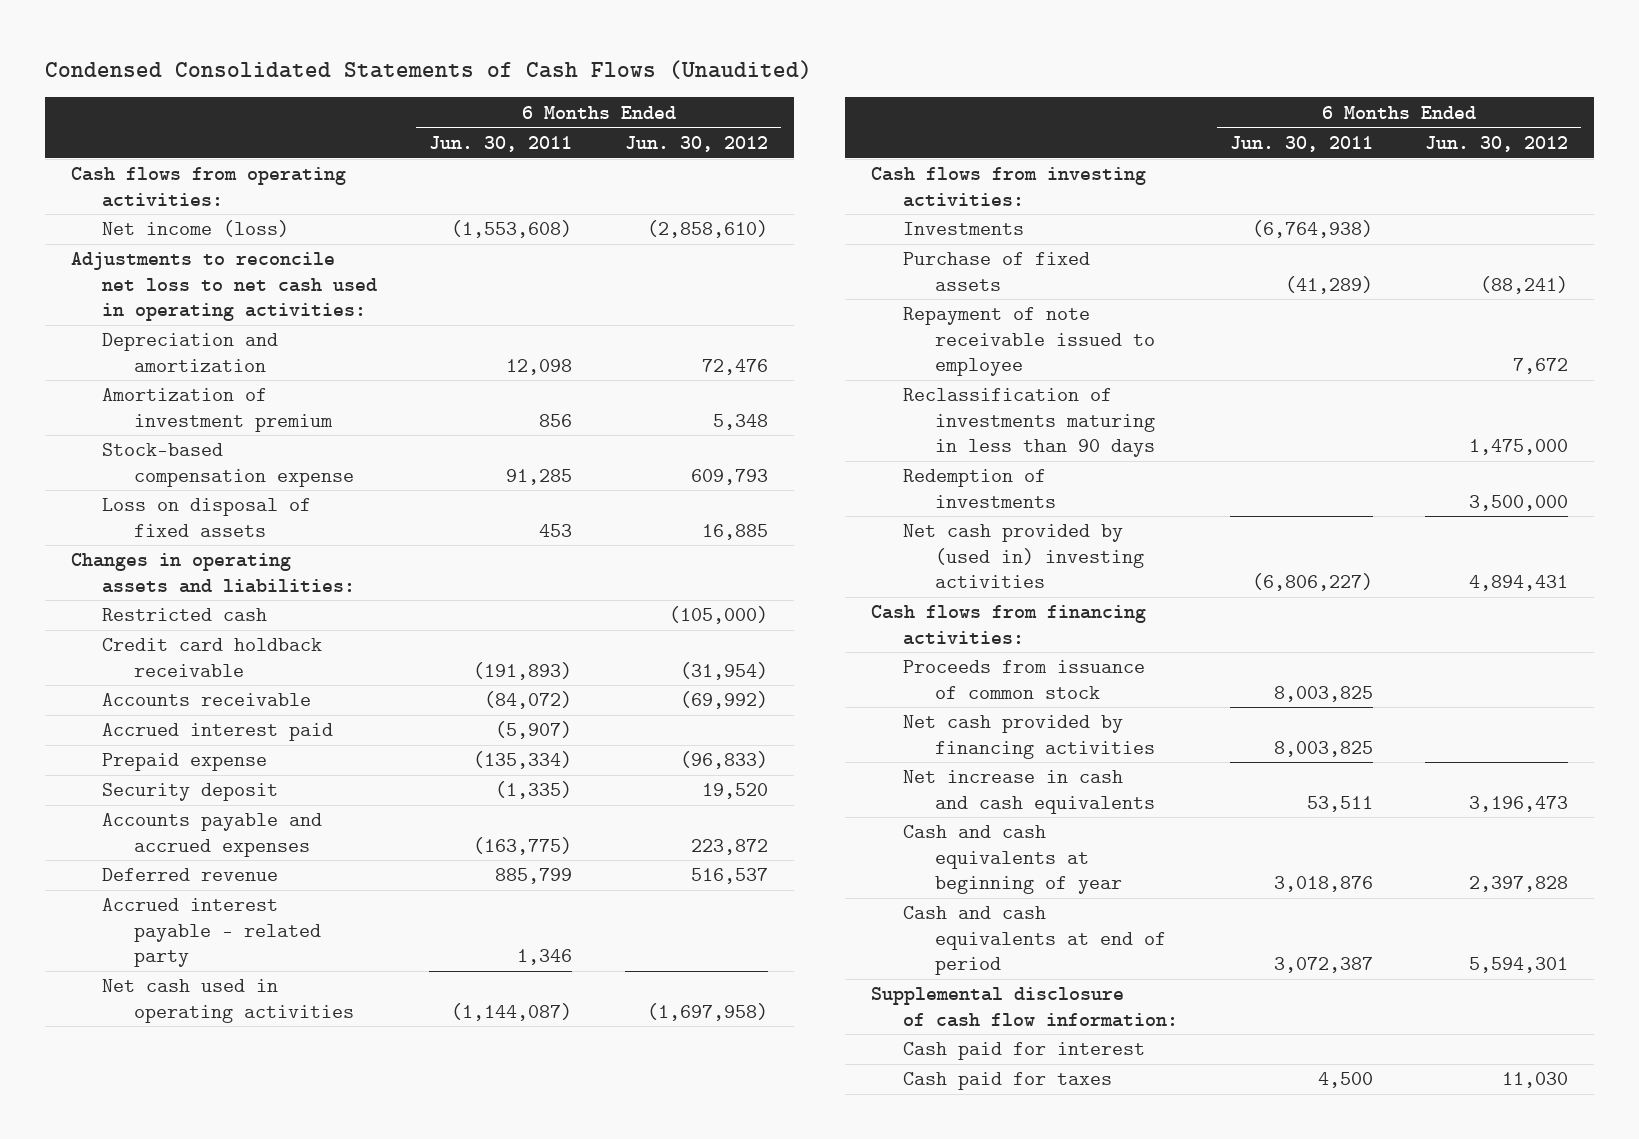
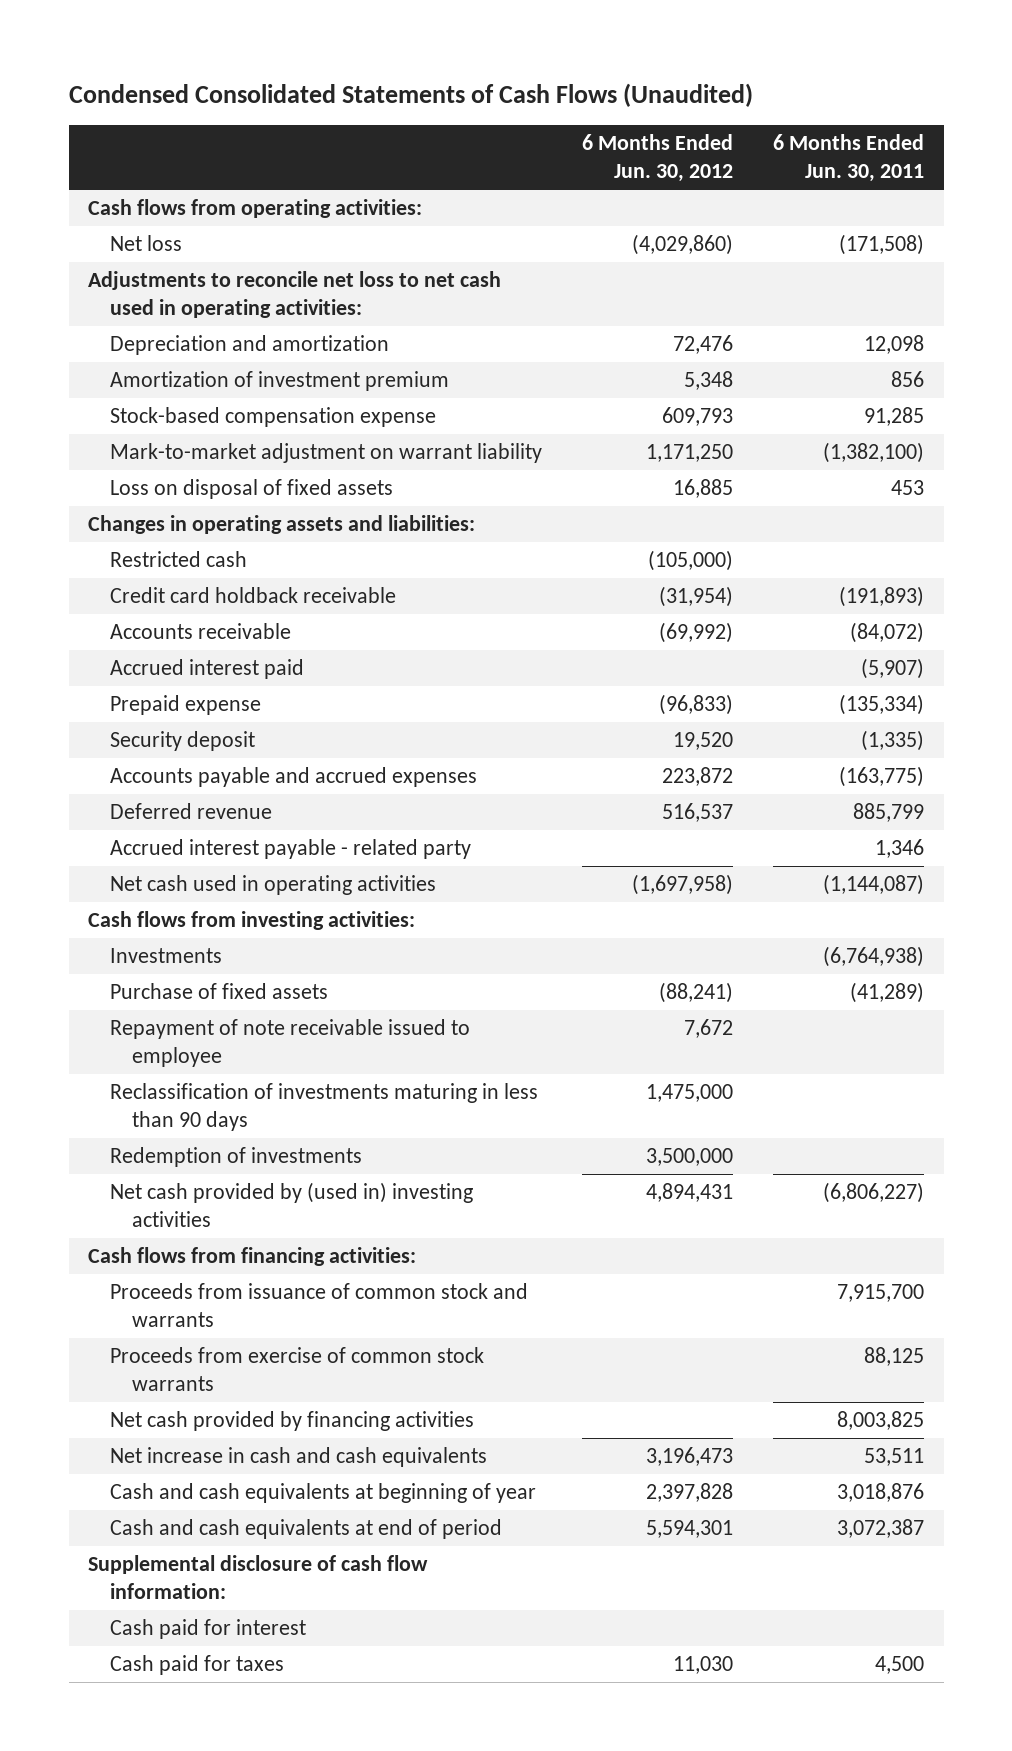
[102,220,290,238] Net income (loss) -> [110,235,183,252] Net loss
[451,220,573,239] (1,553,608) -> [838,234,924,256] (171,508)
[646,220,768,239] (2,858,610) -> [631,234,733,256] (4,029,860)
none -> [110,443,543,464] Mark-to-market adjustment on warrant liability
[903,660,1146,699] Proceeds from issuance of common stock -> [110,1283,529,1328] Proceeds from issuance of common stock and warrants
[1274,685,1374,702] 8,003,825 -> [836,1284,924,1303] 7,915,700
none -> [110,1347,485,1392] Proceeds from exercise of common stock warrants

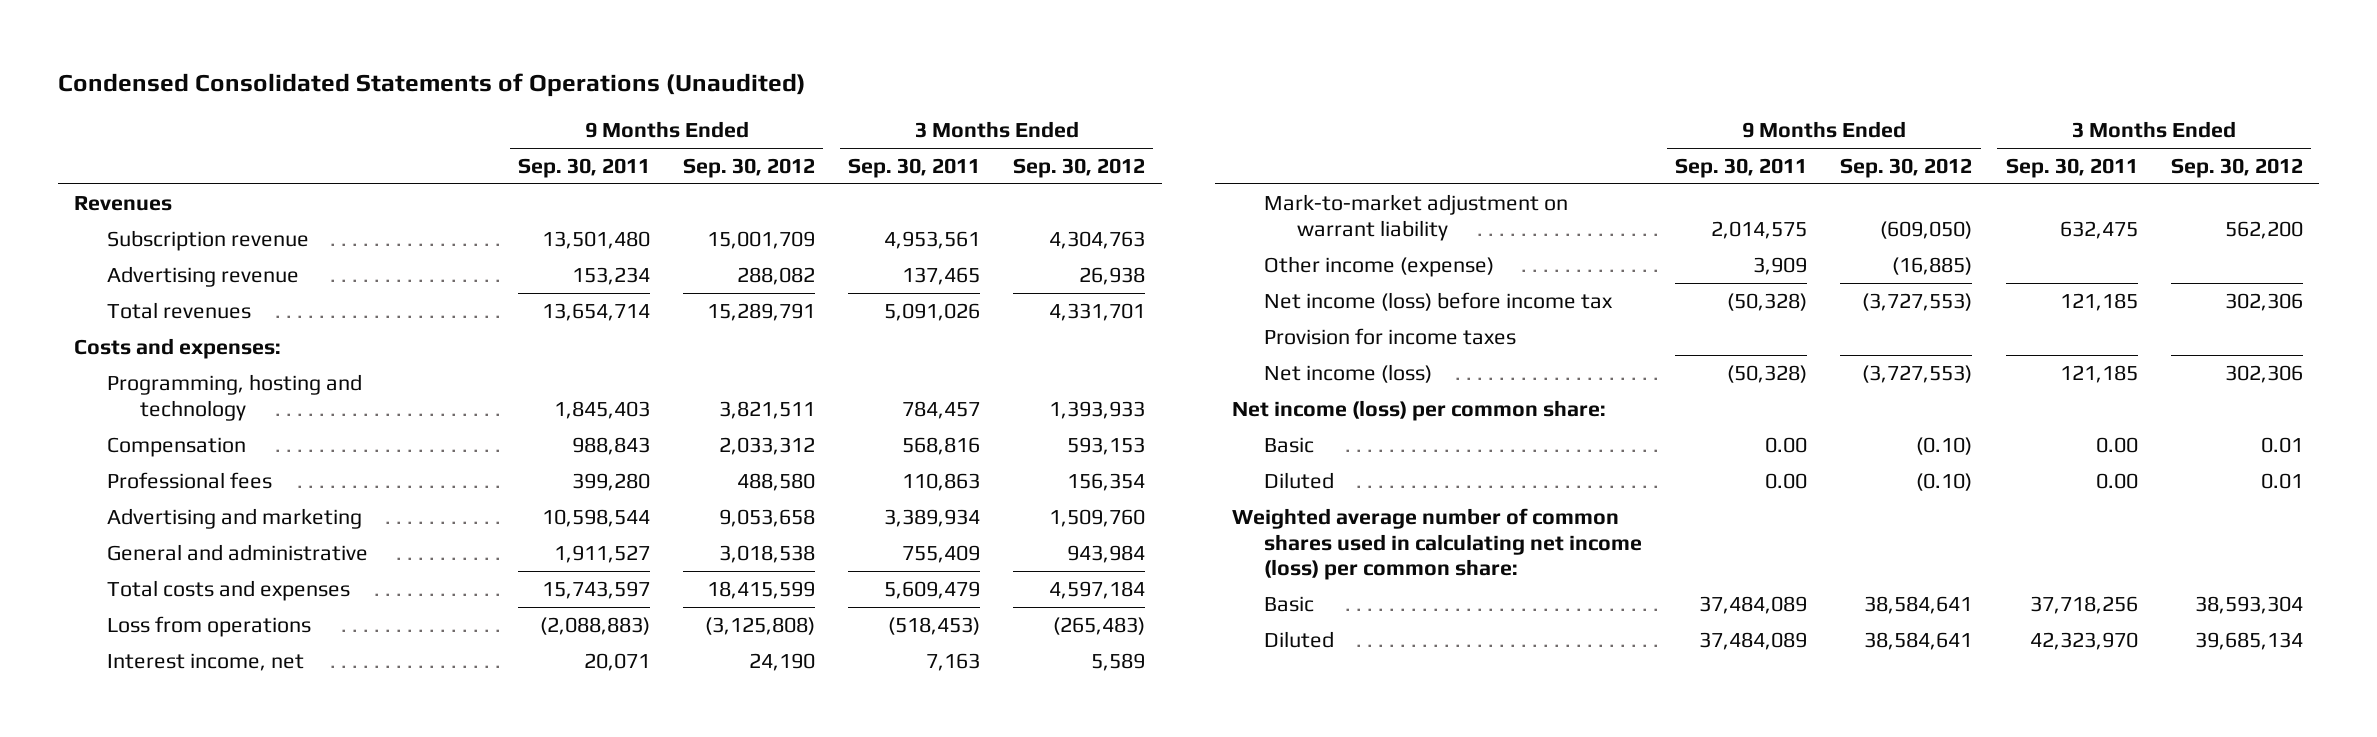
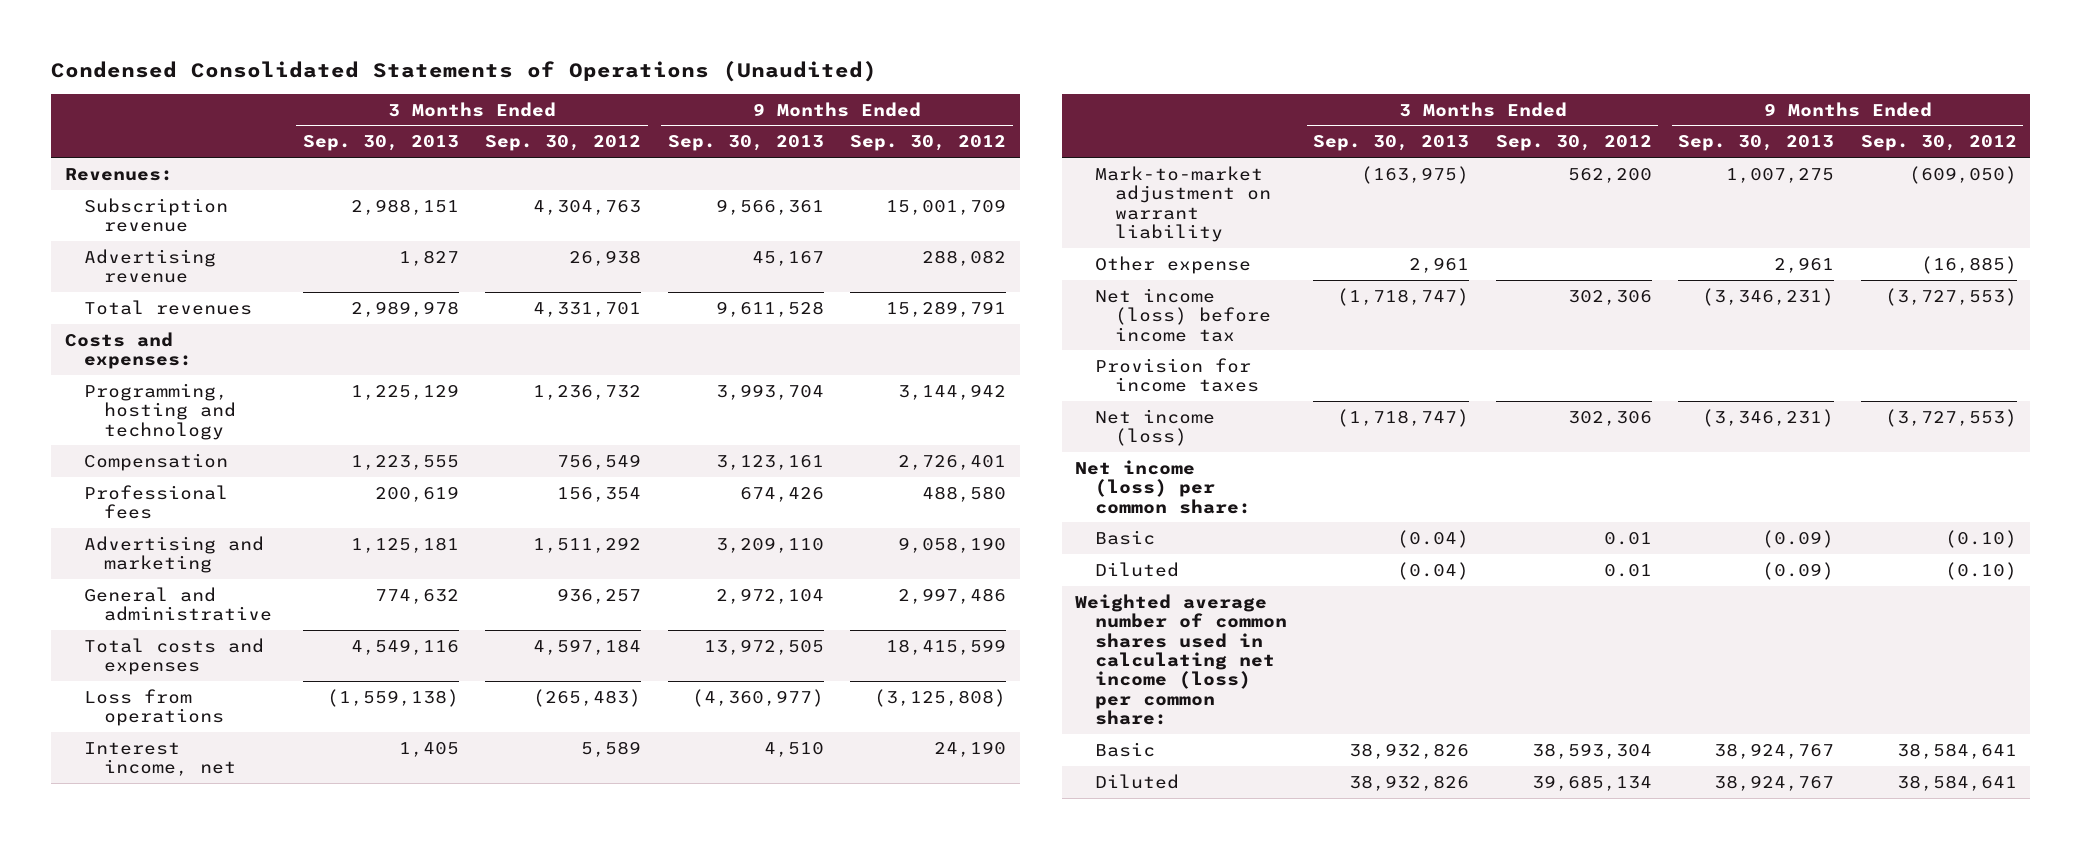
[517,157,650,178] Sep. 30, 2011 -> none
[848,157,981,178] Sep. 30, 2011 -> none
none -> [302,135,459,152] Sep. 30, 2013
none -> [667,135,824,152] Sep. 30, 2013
[74,195,173,211] Revenues -> [64,167,173,181] Revenues:
[719,400,816,419] 3,821,511 -> [898,383,1007,400] 3,144,942
[1049,400,1146,419] 1,393,933 -> [533,384,642,400] 1,236,732
[719,436,816,455] 2,033,312 -> [898,454,1007,470] 2,726,401
[1067,436,1146,455] 593,153 -> [557,453,642,470] 756,549
[719,508,816,527] 9,053,658 -> [898,536,1007,553] 9,058,190
[1049,508,1146,527] 1,509,760 -> [533,536,642,553] 1,511,292
[719,544,816,563] 3,018,538 -> [898,587,1007,604] 2,997,486
[1067,544,1146,563] 943,984 -> [557,587,642,604] 936,257
[1264,255,1495,277] Other income (expense) -> [1094,255,1251,274] Other expense

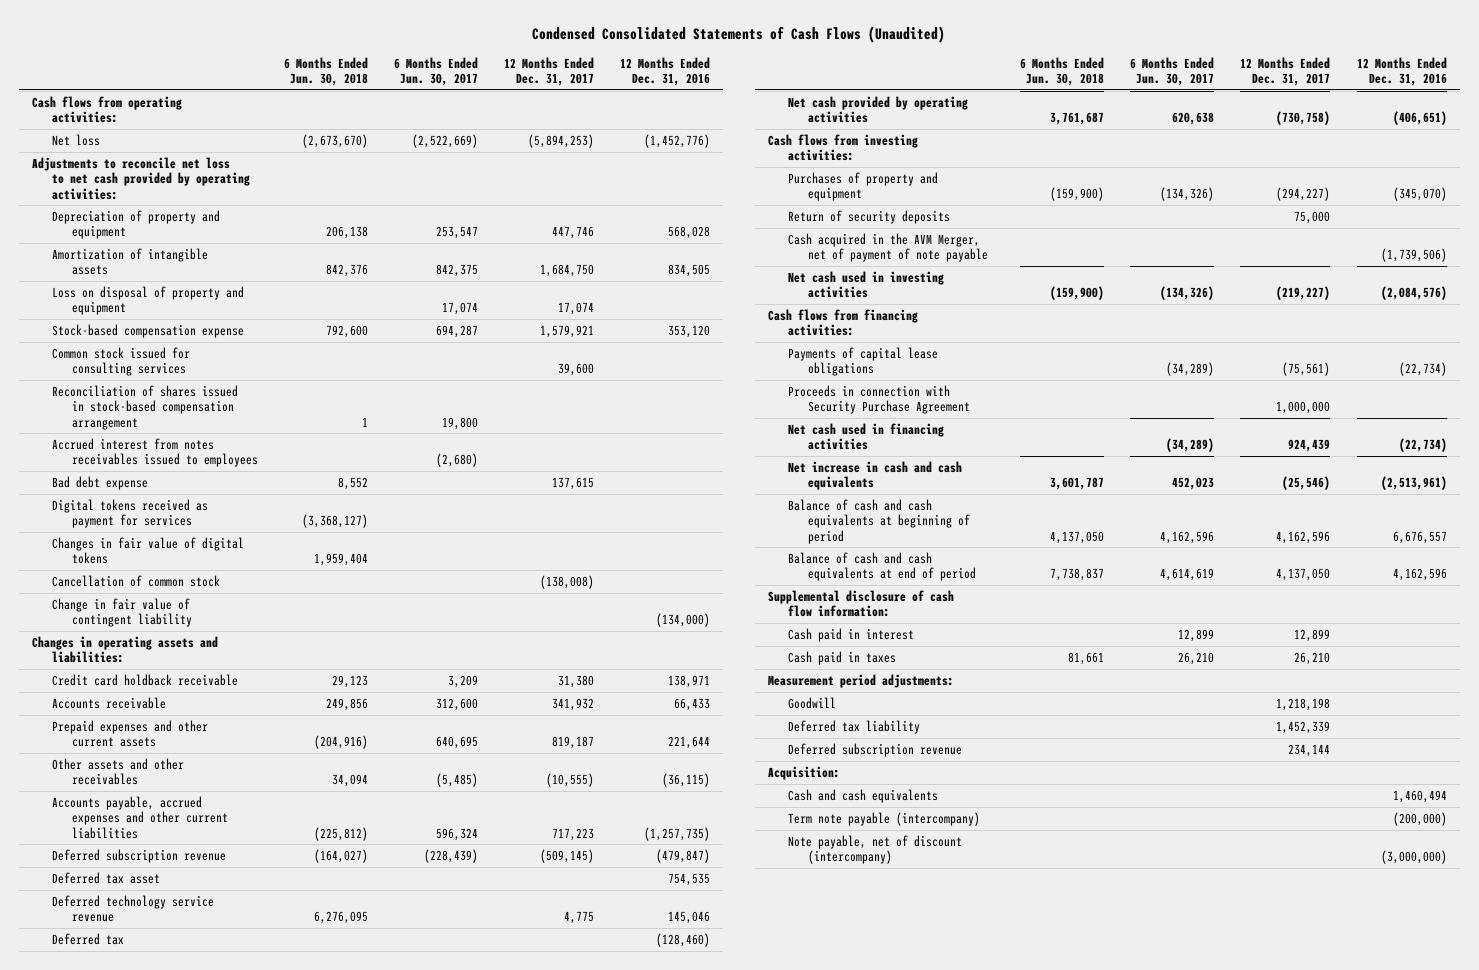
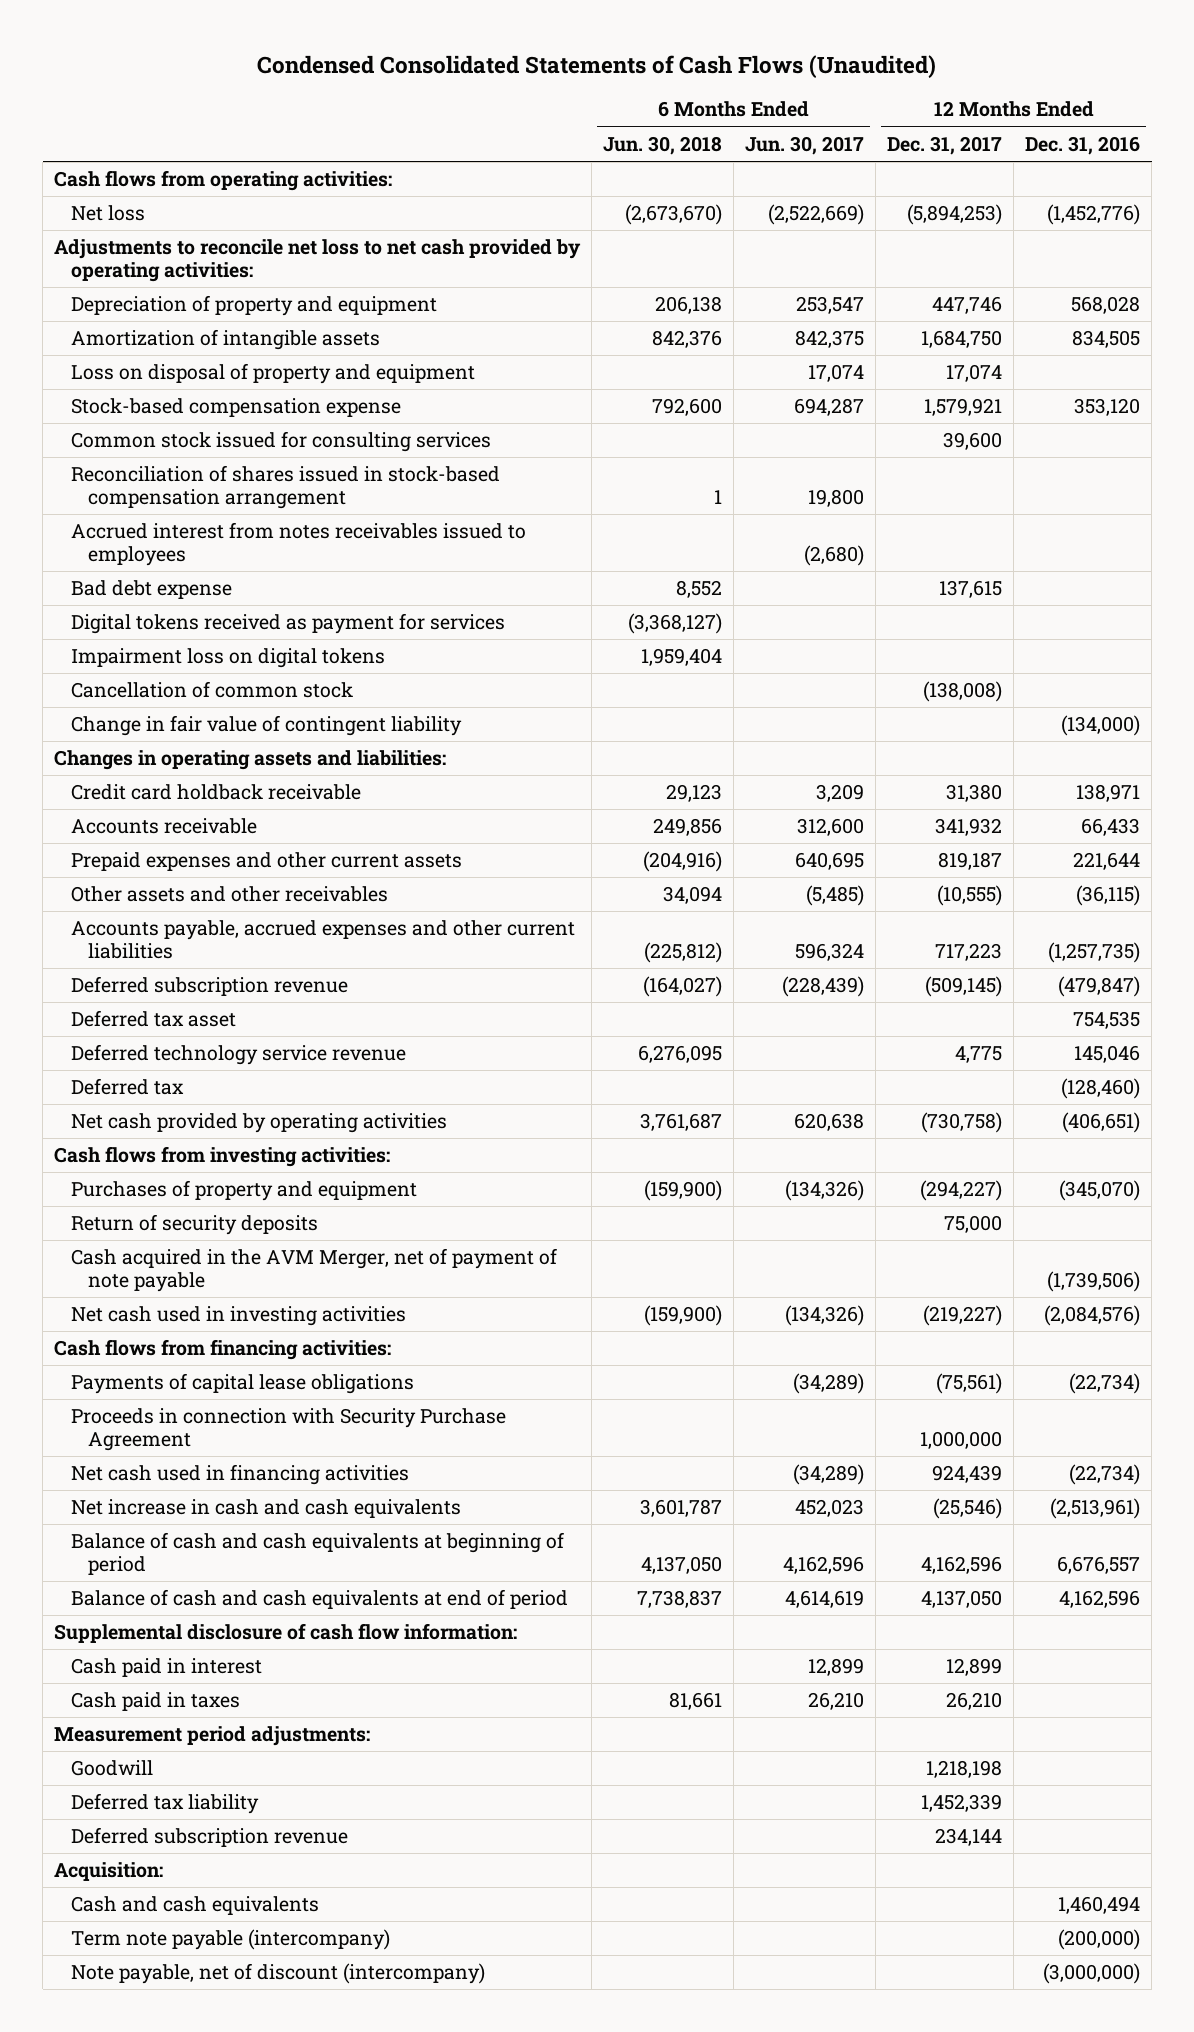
[51,536,244,565] Changes in fair value of digital tokens -> [71,648,386,669] Impairment loss on digital tokens

